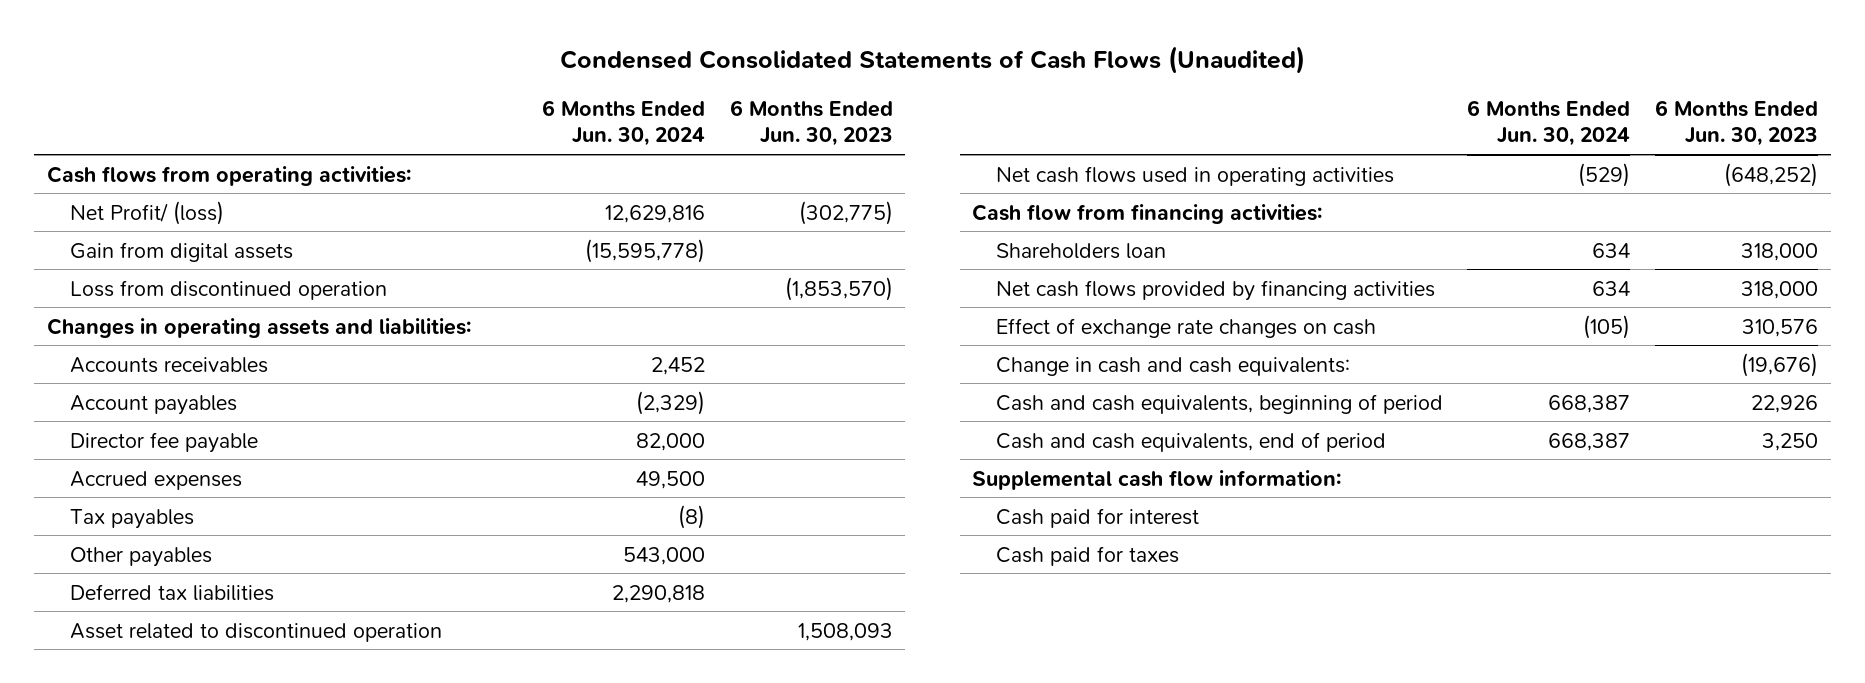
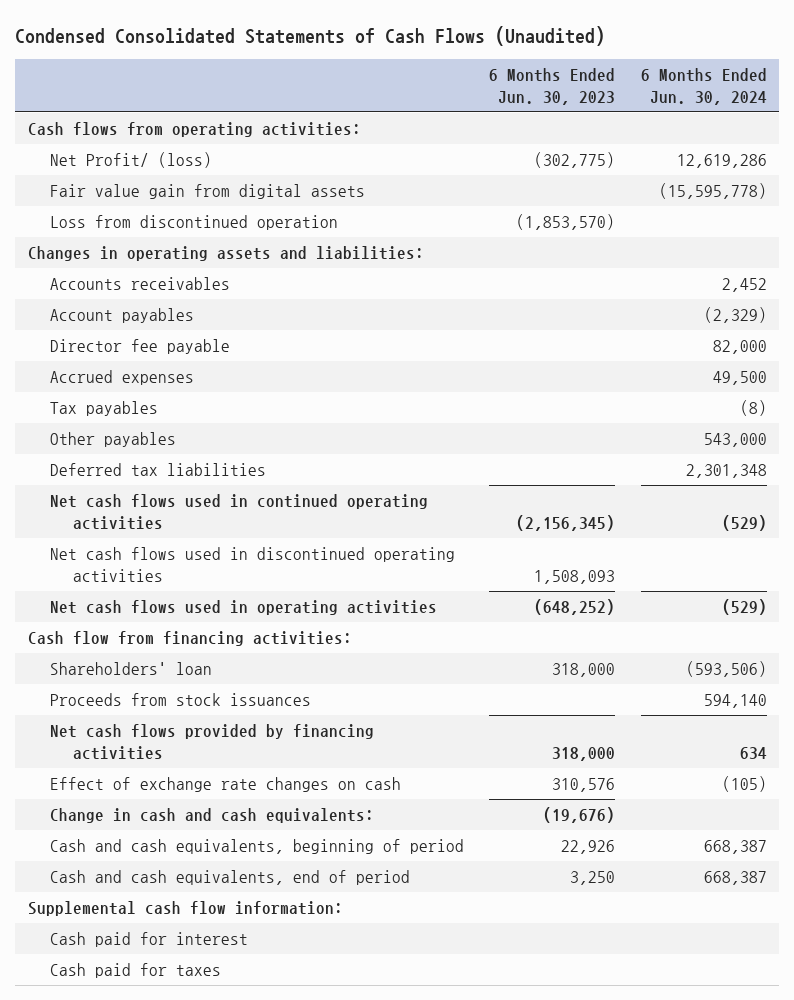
[605,204,706,223] 12,629,816 -> [676,153,767,168] 12,619,286
[70,241,294,262] Gain from digital assets -> [50,183,366,199] Fair value gain from digital assets
[612,584,706,603] 2,290,818 -> [685,463,767,478] 2,301,348
none -> [50,493,429,530] Net cash flows used in continued operating activities
[70,622,443,642] Asset related to discontinued operation -> [50,546,456,582] Net cash flows used in discontinued operating activities
[995,242,1166,259] Shareholders loan -> [50,661,213,675] Shareholders' loan
[1592,242,1631,258] 634 -> [685,660,767,677] (593,506)
none -> [50,692,312,706] Proceeds from stock issuances

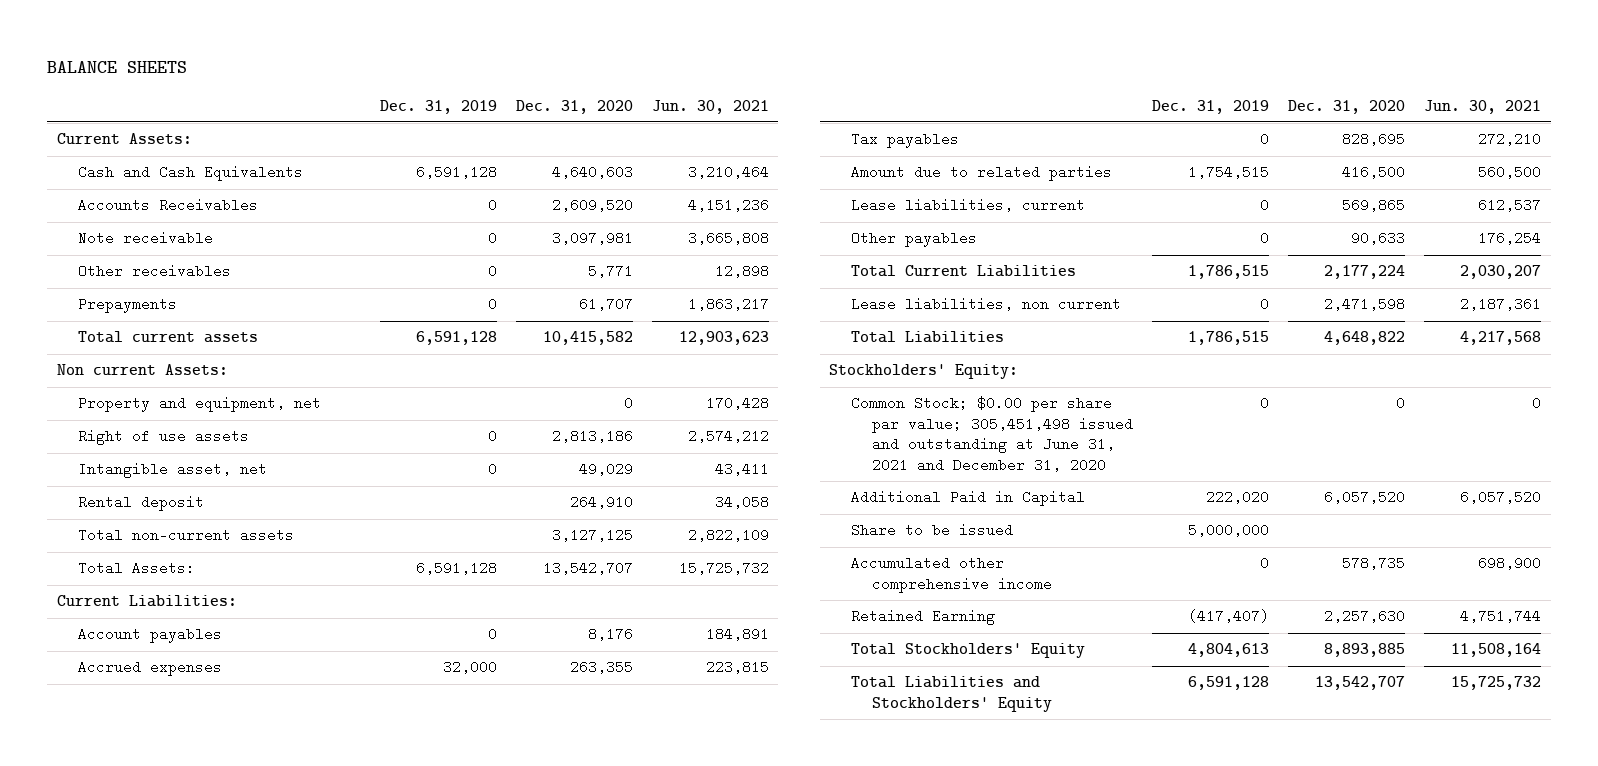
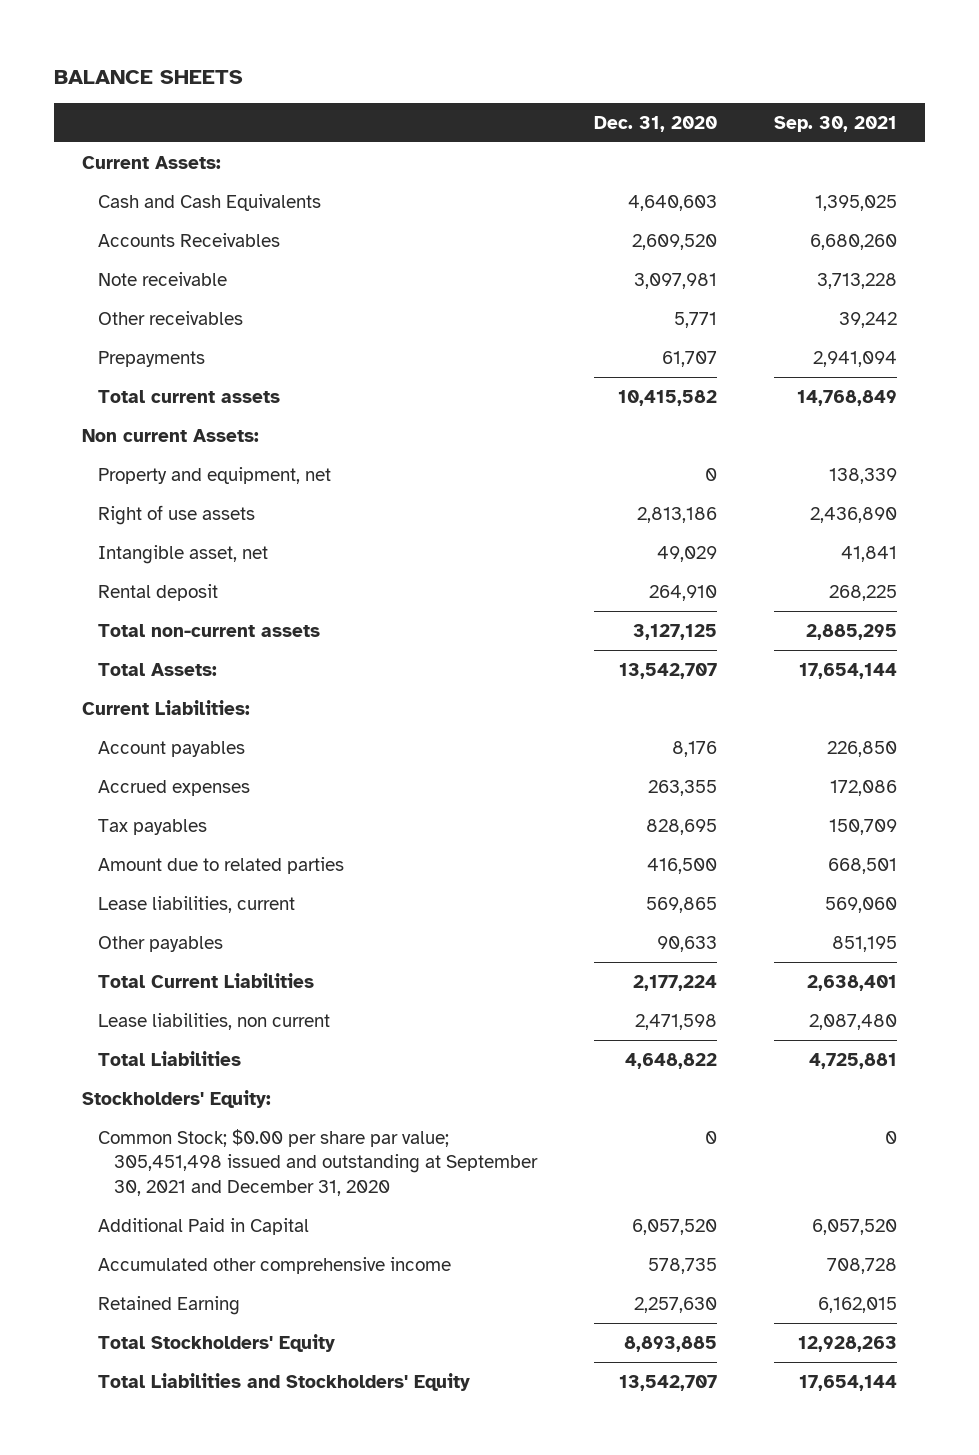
[379,99,497,114] Dec. 31, 2019 -> none
[651,99,769,114] Jun. 30, 2021 -> none
none -> [773,115,897,132] Sep. 30, 2021
[850,396,1134,473] Common Stock; $0.00 per share par value; 305,451,498 issued and outstanding at June 31, 2021 and December 31, 2020 -> [98,1129,539,1196] Common Stock; $0.00 per share par value; 305,451,498 issued and outstanding at September 30, 2021 and December 31, 2020
[850,523,1013,538] Share to be issued -> none

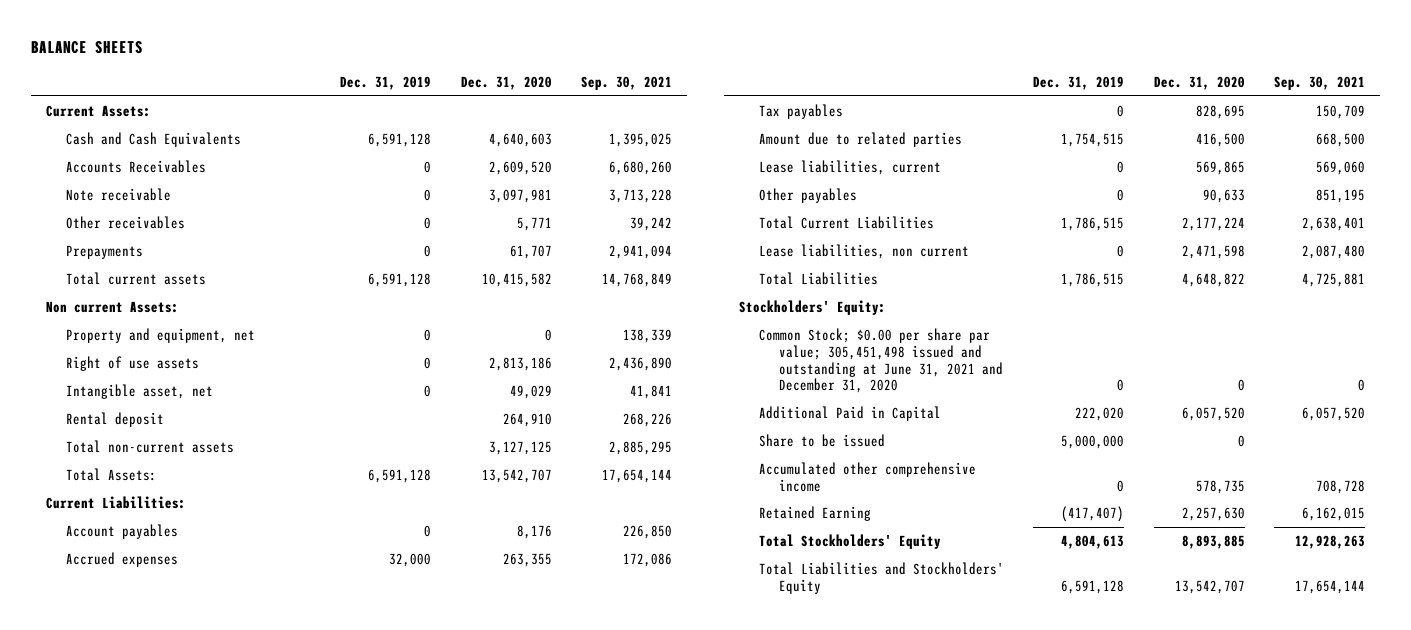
none -> [340,76,432,91] Dec. 31, 2019
[828,585,897,602] 268,225 -> [623,412,673,427] 268,226
[827,858,897,875] 668,501 -> [1316,132,1366,147] 668,500
[98,1129,539,1196] Common Stock; $0.00 per share par value; 305,451,498 issued and outstanding at September 30, 2021 and December 31, 2020 -> [758,327,1003,394] Common Stock; $0.00 per share par value; 305,451,498 issued and outstanding at June 31, 2021 and December 31, 2020
none -> [758,433,885,447] Share to be issued

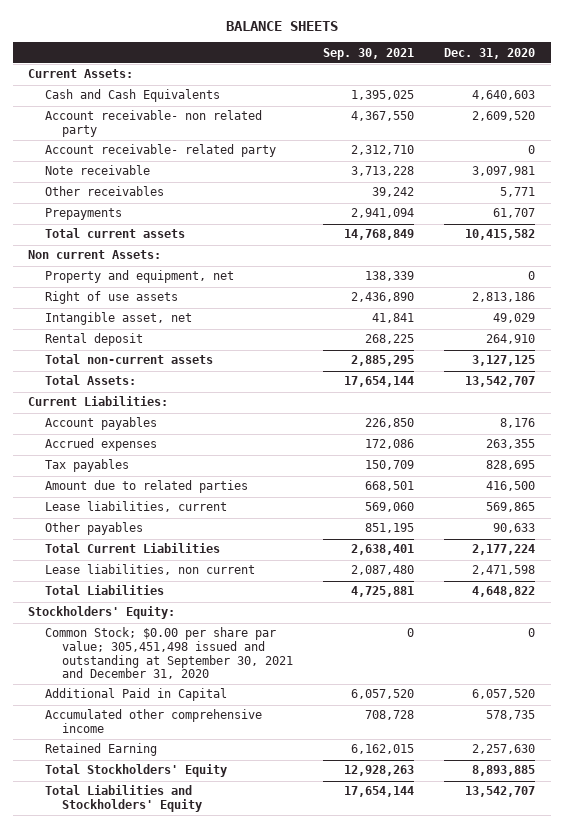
[340,76,432,91] Dec. 31, 2019 -> none
[65,159,206,173] Accounts Receivables -> none
none -> [44,110,262,138] Account receivable- non related party
none -> [44,144,276,158] Account receivable- related party
[623,412,673,427] 268,226 -> [364,334,414,345] 268,225
[1316,132,1366,147] 668,500 -> [364,481,414,492] 668,501
[758,327,1003,394] Common Stock; $0.00 per share par value; 305,451,498 issued and outstanding at June 31, 2021 and December 31, 2020 -> [44,627,293,680] Common Stock; $0.00 per share par value; 305,451,498 issued and outstanding at September 30, 2021 and December 31, 2020
[758,433,885,447] Share to be issued -> none

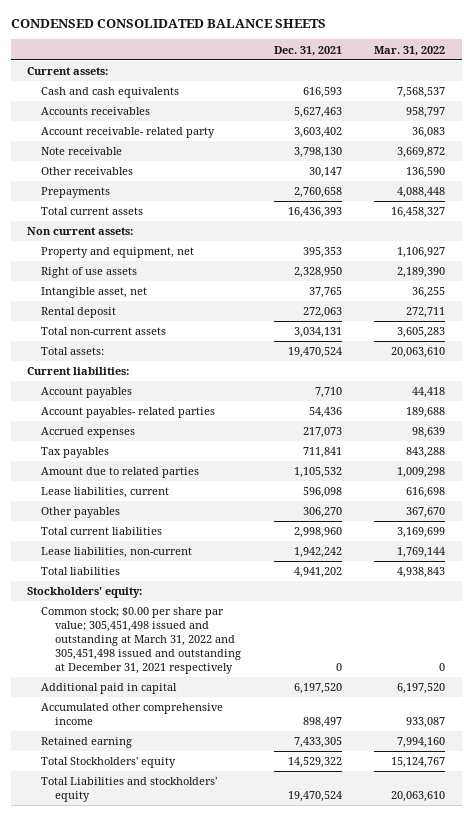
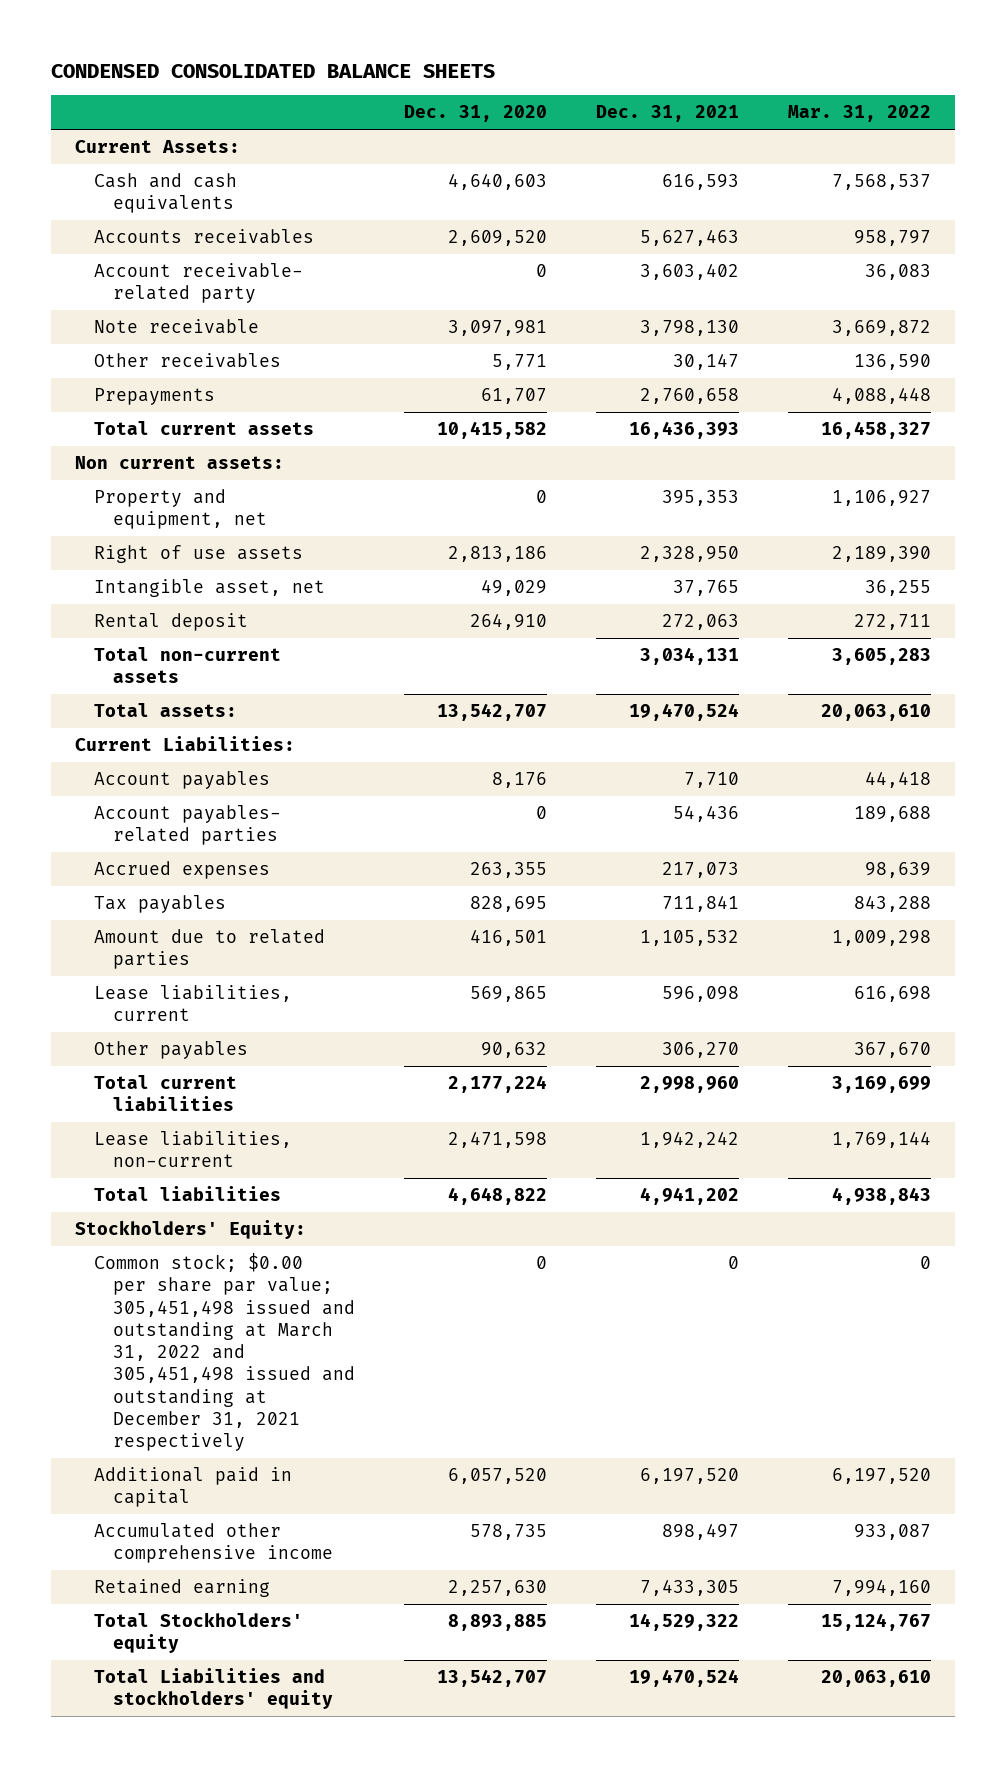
none -> [403,105,547,123] Dec. 31, 2020
[27,67,109,76] Current assets: -> [75,140,241,154] Current Assets:
[27,367,130,376] Current liabilities: -> [75,736,296,752] Current Liabilities:
[27,587,143,599] Stockholders' equity: -> [75,1220,307,1240] Stockholders' Equity:

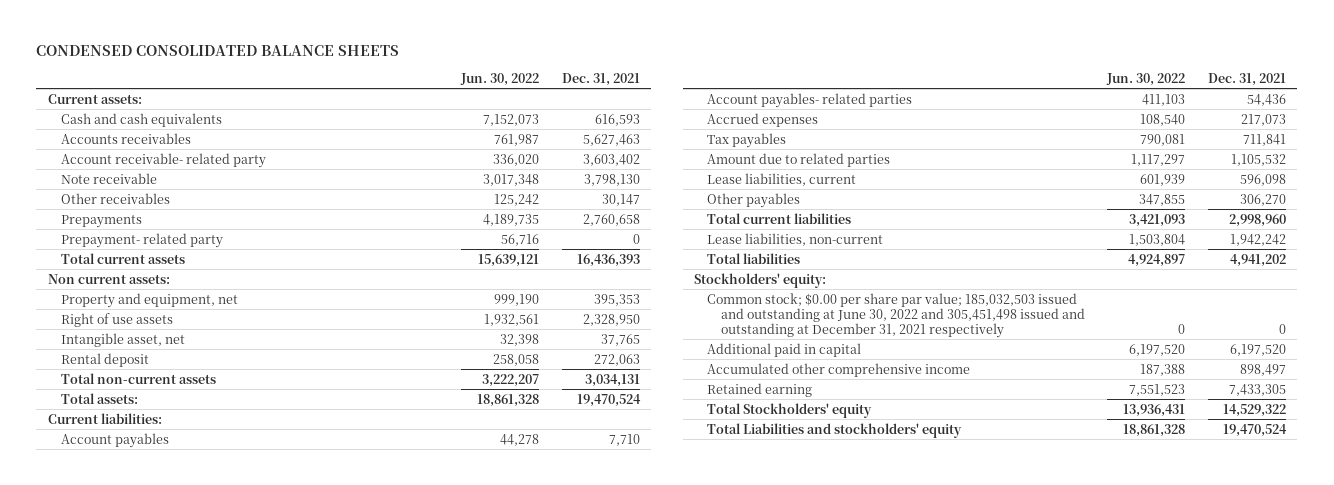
[403,105,547,123] Dec. 31, 2020 -> none
[787,105,931,123] Mar. 31, 2022 -> none
none -> [459,72,539,86] Jun. 30, 2022
[75,140,241,154] Current Assets: -> [47,93,142,104] Current assets:
none -> [60,232,223,248] Prepayment- related party
[75,736,296,752] Current Liabilities: -> [47,412,162,424] Current liabilities:
[75,1220,307,1240] Stockholders' Equity: -> [693,272,826,288] Stockholders' equity:
[94,1253,355,1452] Common stock; $0.00 per share par value; 305,451,498 issued and outstanding at March 31, 2022 and 305,451,498 issued and outstanding at December 31, 2021 respectively -> [707,292,1085,338] Common stock; $0.00 per share par value; 185,032,503 issued and outstanding at June 30, 2022 and 305,451,498 issued and outstanding at December 31, 2021 respectively

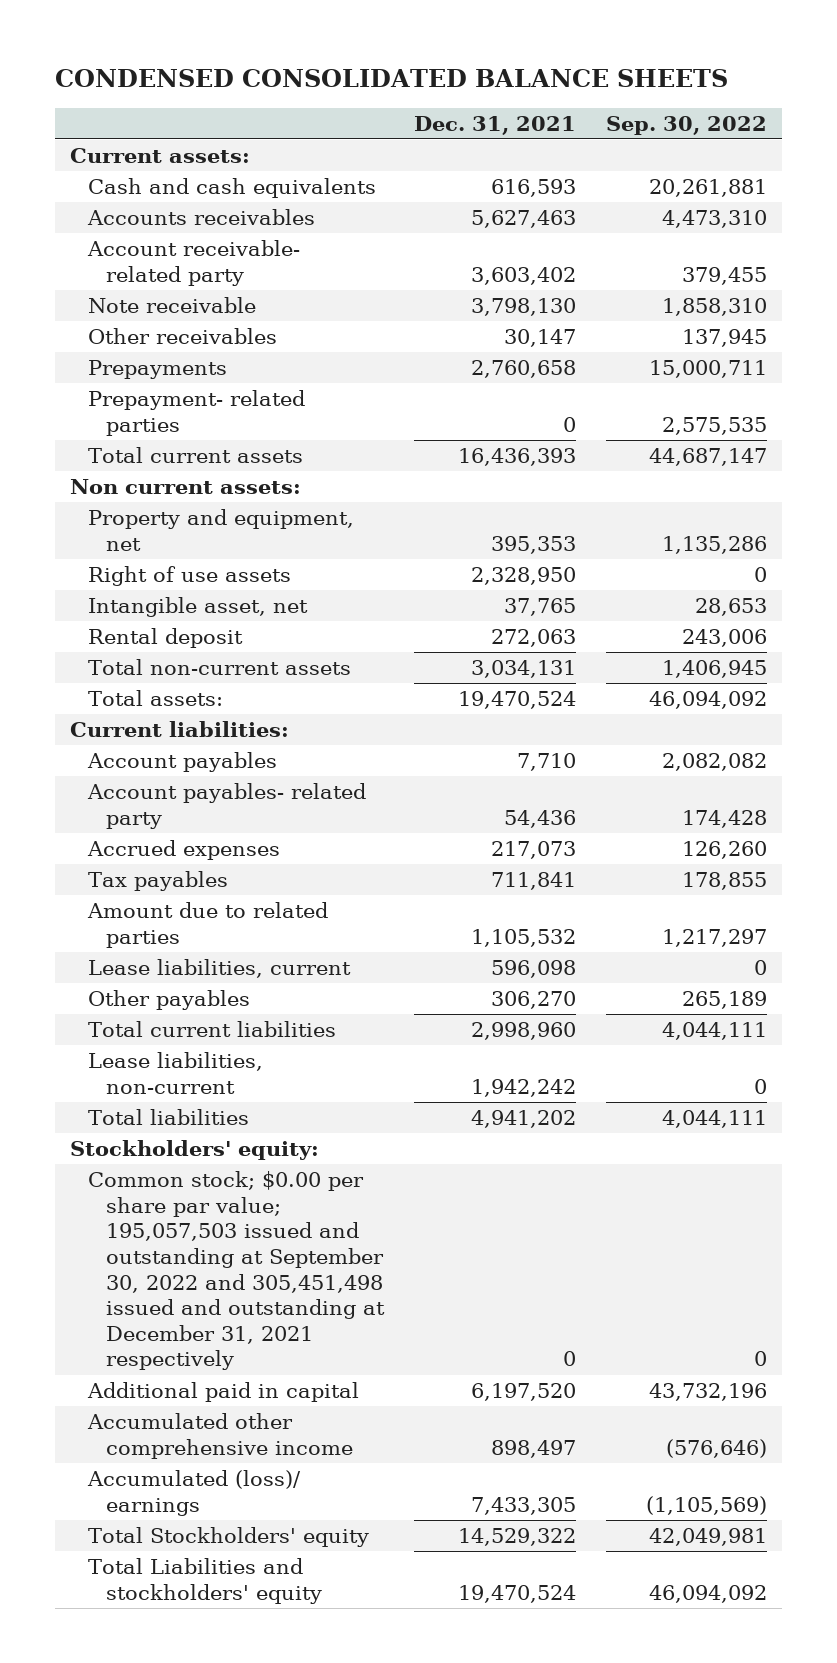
[459,72,539,86] Jun. 30, 2022 -> none
none -> [605,115,767,135] Sep. 30, 2022
[60,232,223,248] Prepayment- related party -> [88,390,306,436] Prepayment- related parties
[707,92,913,108] Account payables- related parties -> [87,783,367,829] Account payables- related party
[707,292,1085,338] Common stock; $0.00 per share par value; 185,032,503 issued and outstanding at June 30, 2022 and 305,451,498 issued and outstanding at December 31, 2021 respectively -> [88,1171,385,1371] Common stock; $0.00 per share par value; 195,057,503 issued and outstanding at September 30, 2022 and 305,451,498 issued and outstanding at December 31, 2021 respectively
[707,382,813,397] Retained earning -> [87,1470,302,1516] Accumulated (loss)/ earnings

